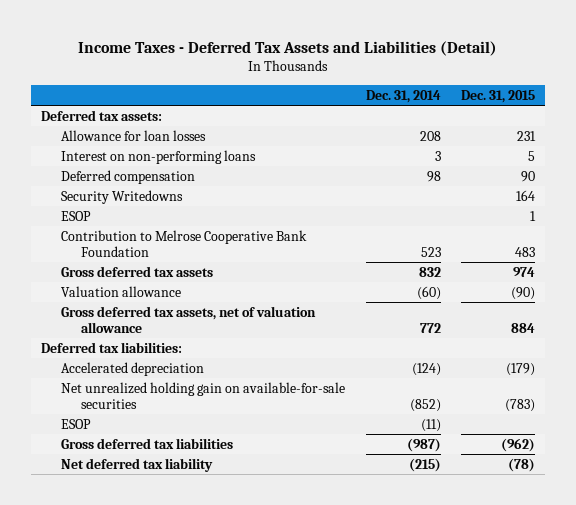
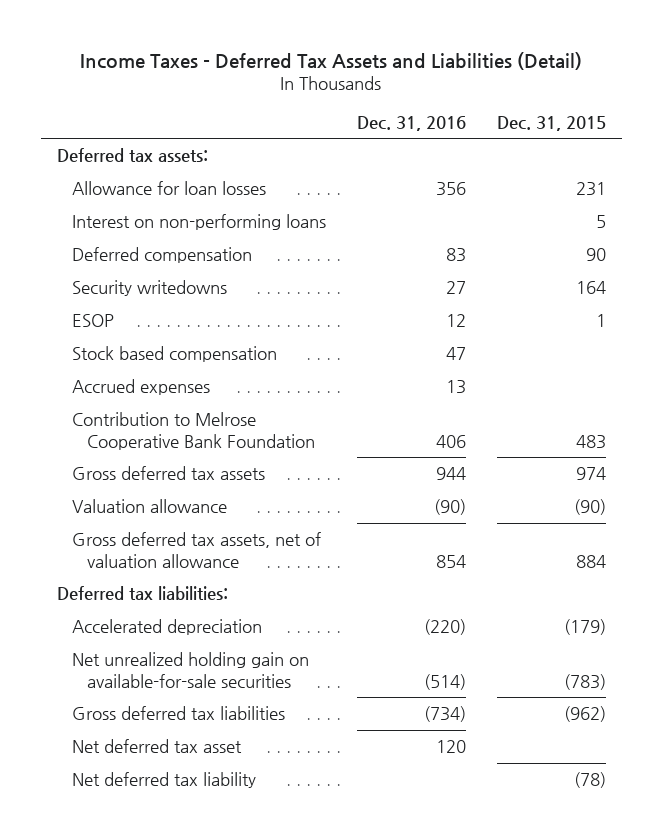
[365,90,441,104] Dec. 31, 2014 -> none
none -> [356,115,466,131] Dec. 31, 2016
[61,189,184,204] Security Writedowns -> [71,280,227,297] Security writedowns
none -> [71,346,277,363] Stock based compensation
none -> [71,379,210,396] Accrued expenses
[61,418,92,429] ESOP -> none
none -> [71,739,242,754] Net deferred tax asset

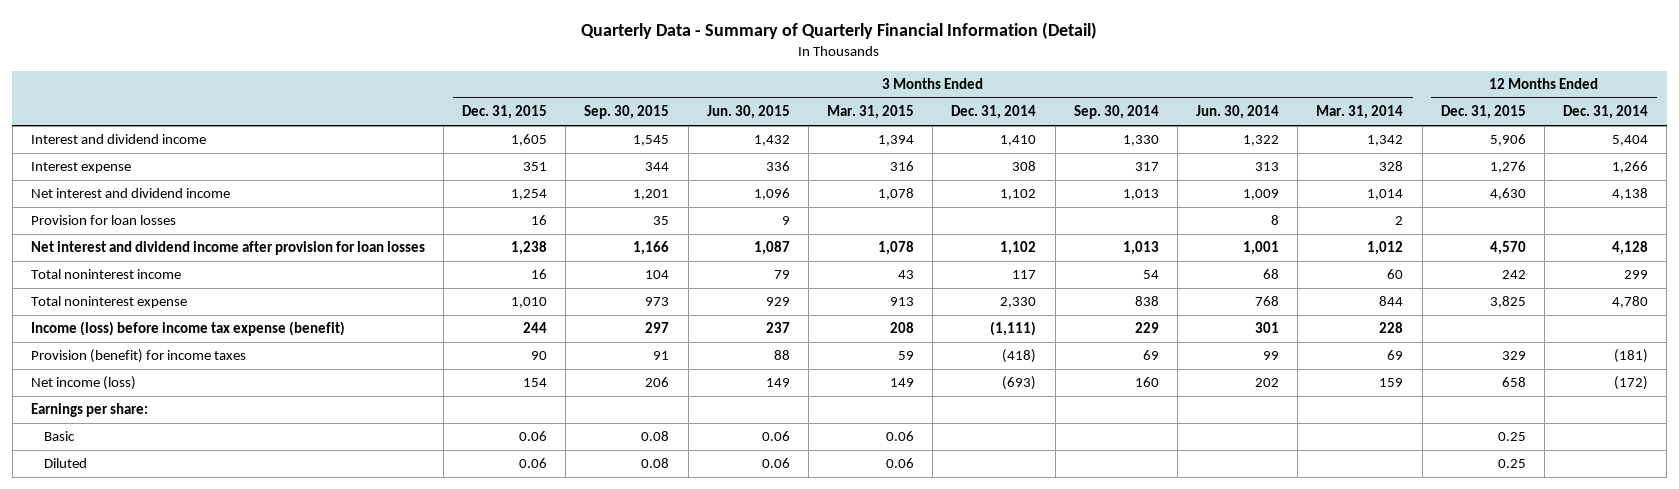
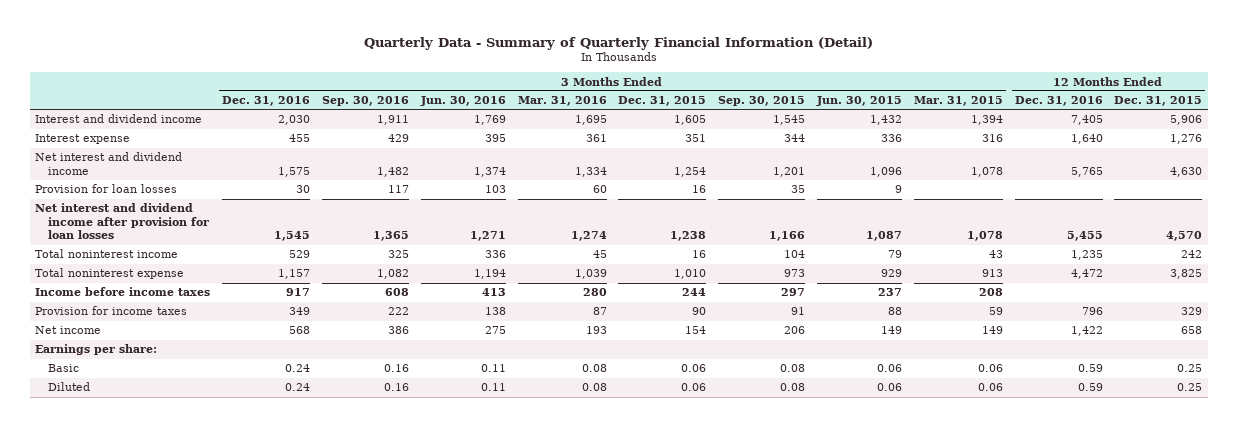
[951,105,1037,120] Dec. 31, 2014 -> none
[1073,105,1159,120] Sep. 30, 2014 -> none
[1196,105,1280,120] Jun. 30, 2014 -> none
[1316,105,1404,120] Mar. 31, 2014 -> none
[1563,105,1649,120] Dec. 31, 2014 -> none
none -> [222,96,311,107] Dec. 31, 2016
none -> [322,96,410,107] Sep. 30, 2016
none -> [419,96,506,107] Jun. 30, 2016
none -> [517,96,607,107] Mar. 31, 2016
none -> [1014,96,1103,107] Dec. 31, 2016
[30,321,345,337] Income (loss) before income tax expense (benefit) -> [35,287,211,297] Income before income taxes
[30,349,246,364] Provision (benefit) for income taxes -> [35,306,188,316] Provision for income taxes
[30,376,136,391] Net income (loss) -> [35,326,102,335] Net income

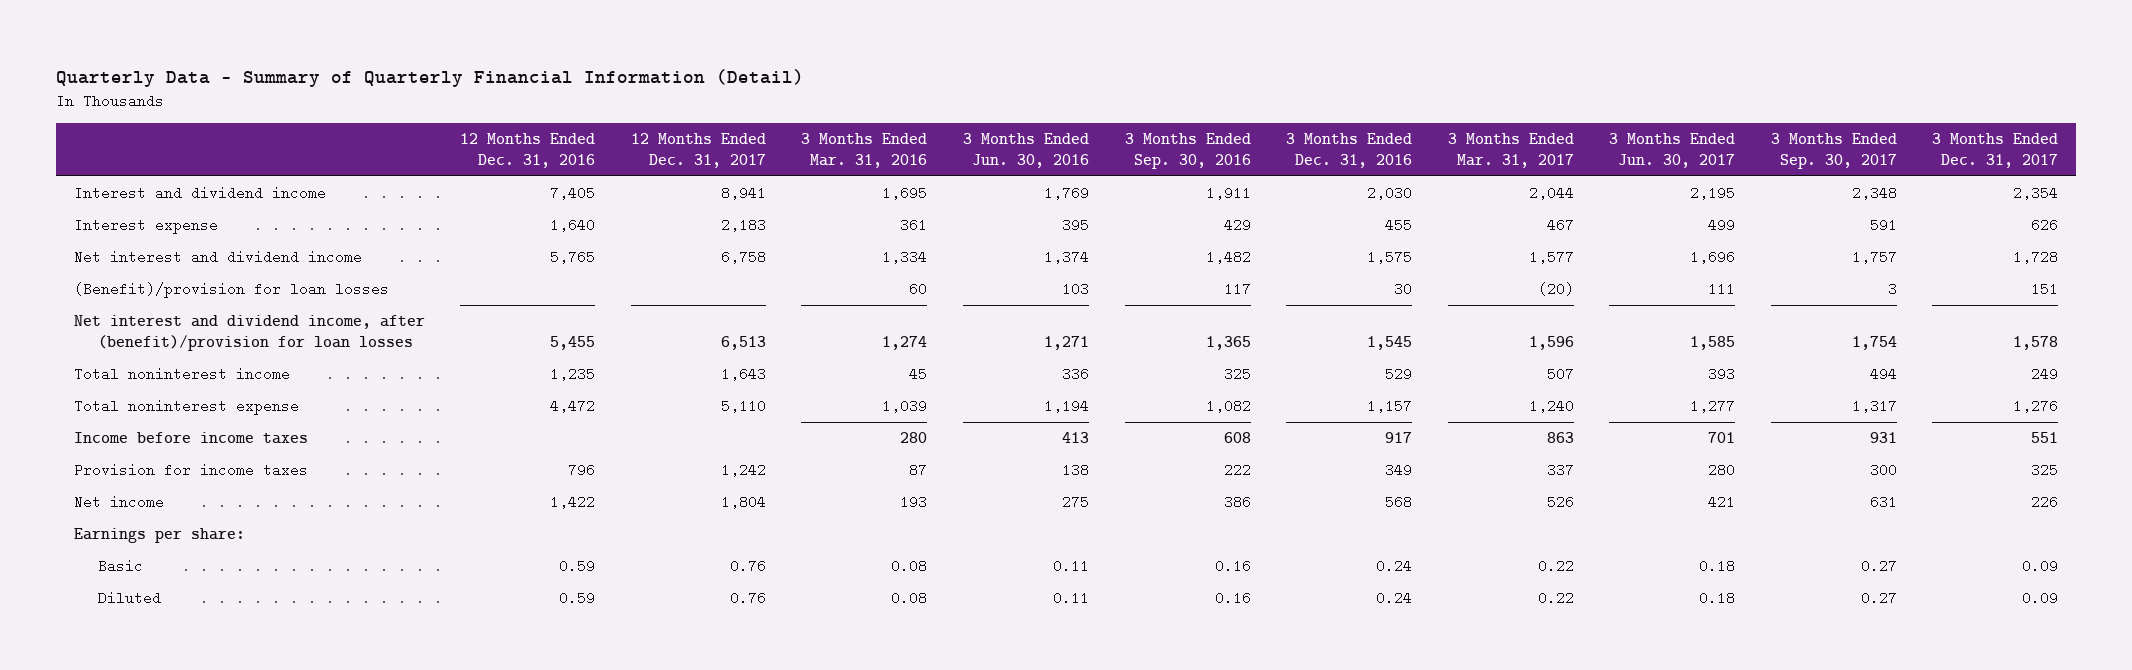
[618,96,707,107] Dec. 31, 2015 -> none
[718,96,806,107] Sep. 30, 2015 -> none
[815,96,902,107] Jun. 30, 2015 -> none
[913,96,1003,107] Mar. 31, 2015 -> none
[1114,96,1203,107] Dec. 31, 2015 -> none
none -> [630,133,766,169] 12 Months Ended Dec. 31, 2017
none -> [1447,133,1574,169] 3 Months Ended Mar. 31, 2017
none -> [1609,133,1736,169] 3 Months Ended Jun. 30, 2017
none -> [1770,133,1897,170] 3 Months Ended Sep. 30, 2017
none -> [1932,133,2059,169] 3 Months Ended Dec. 31, 2017
[35,184,178,194] Provision for loan losses -> [73,282,389,299] (Benefit)/provision for loan losses
[35,203,209,240] Net interest and dividend income after provision for loan losses -> [73,315,425,352] Net interest and dividend income, after (benefit)/provision for loan losses

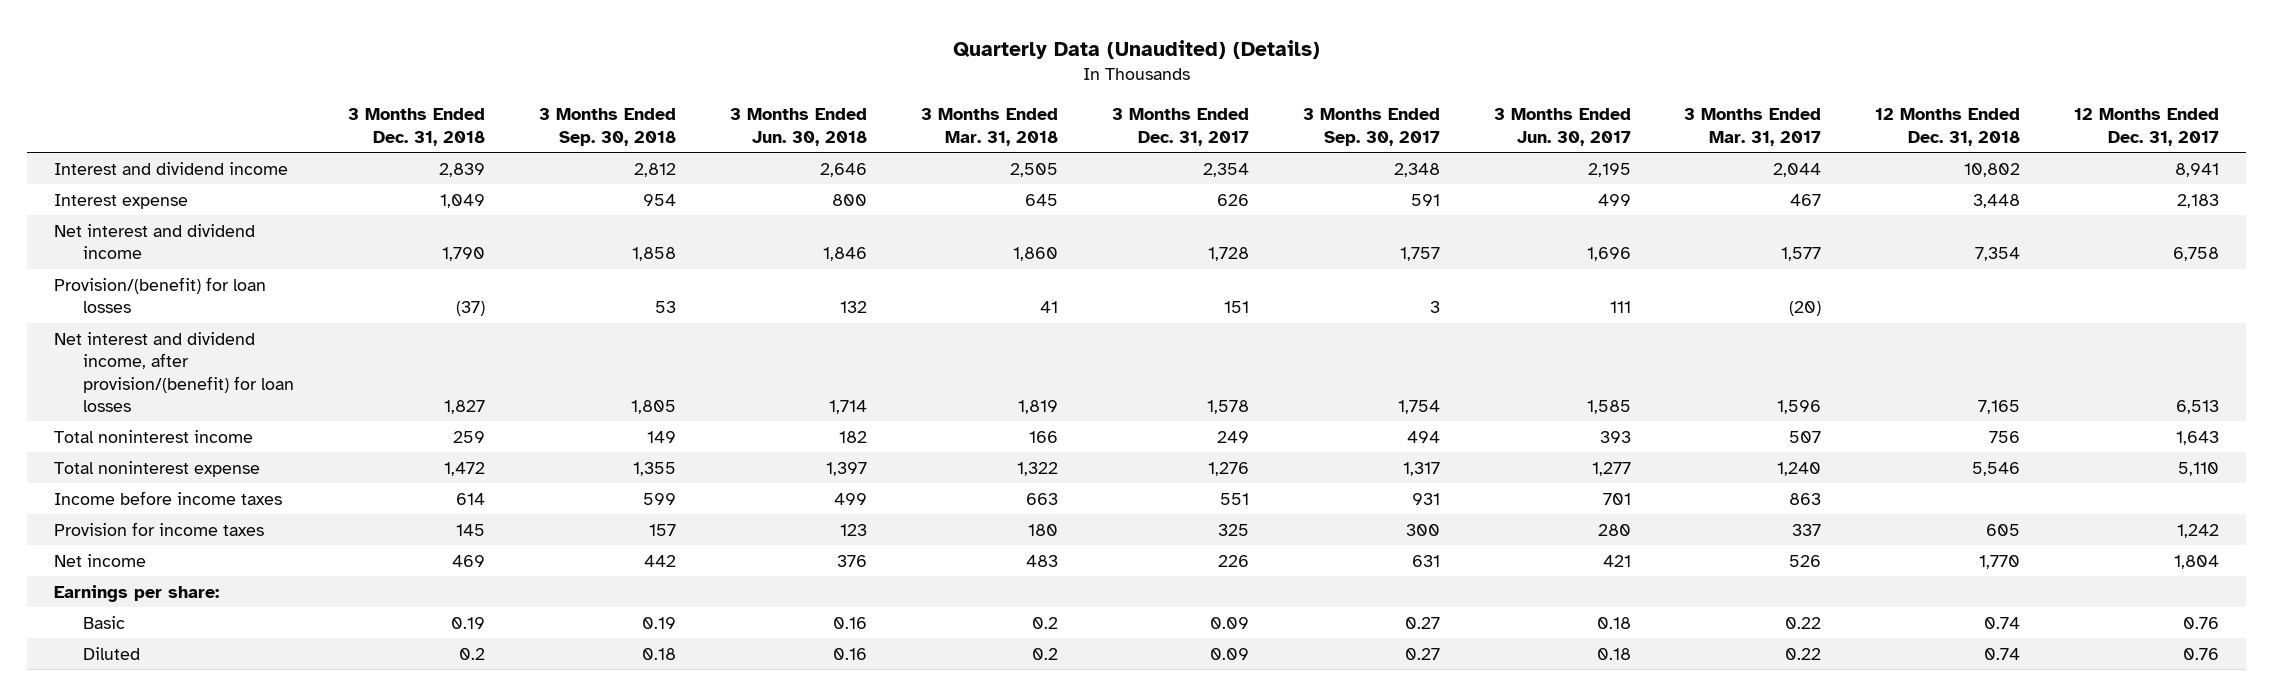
[55,68,804,87] Quarterly Data - Summary of Quarterly Financial Information (Detail) -> [952,39,1320,59] Quarterly Data (Unaudited) (Details)
[460,133,596,169] 12 Months Ended Dec. 31, 2016 -> none
[801,133,928,169] 3 Months Ended Mar. 31, 2016 -> none
[962,133,1089,169] 3 Months Ended Jun. 30, 2016 -> none
[1124,133,1251,170] 3 Months Ended Sep. 30, 2016 -> none
[1286,133,1413,169] 3 Months Ended Dec. 31, 2016 -> none
none -> [348,108,486,146] 3 Months Ended Dec. 31, 2018
none -> [538,108,676,146] 3 Months Ended Sep. 30, 2018
none -> [729,108,867,146] 3 Months Ended Jun. 30, 2018
none -> [920,108,1058,146] 3 Months Ended Mar. 31, 2018
none -> [1875,108,2021,146] 12 Months Ended Dec. 31, 2018
[73,282,389,299] (Benefit)/provision for loan losses -> [54,276,267,314] Provision/(benefit) for loan losses
[73,315,425,352] Net interest and dividend income, after (benefit)/provision for loan losses -> [54,331,295,412] Net interest and dividend income, after provision/(benefit) for loan losses

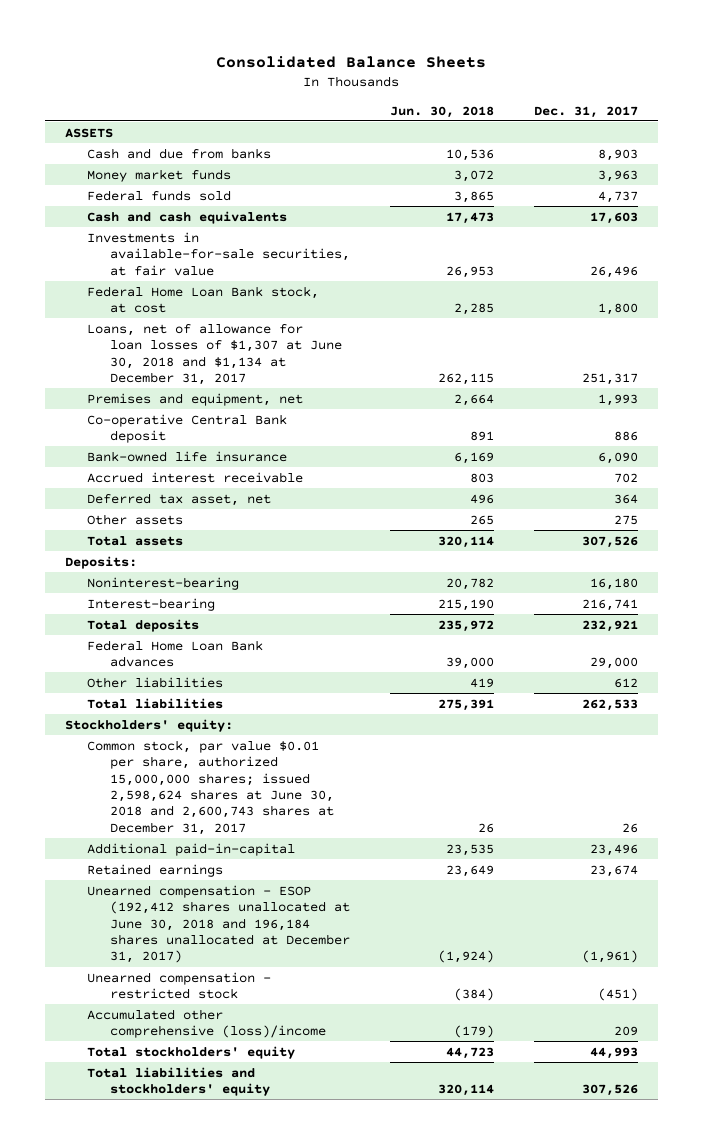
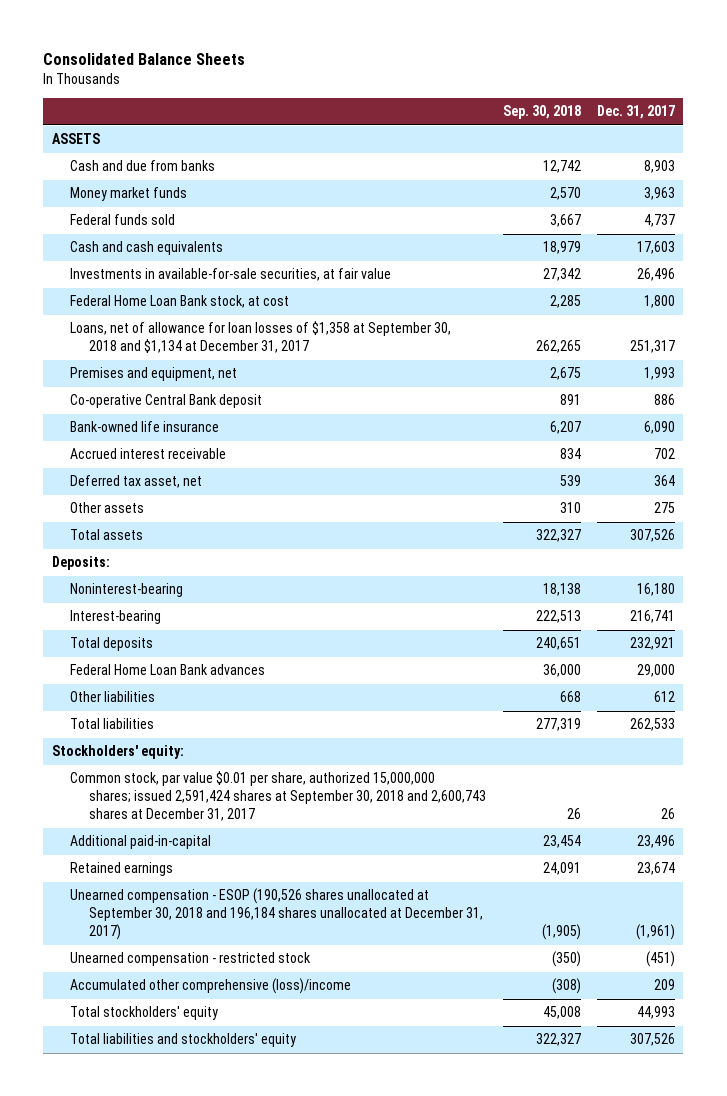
[389,105,494,118] Jun. 30, 2018 -> none
none -> [502,105,581,120] Sep. 30, 2018
[87,323,342,385] Loans, net of allowance for loan losses of $1,307 at June 30, 2018 and $1,134 at December 31, 2017 -> [70,321,452,354] Loans, net of allowance for loan losses of $1,358 at September 30, 2018 and $1,134 at December 31, 2017
[87,739,334,835] Common stock, par value $0.01 per share, authorized 15,000,000 shares; issued 2,598,624 shares at June 30, 2018 and 2,600,743 shares at December 31, 2017 -> [70,771,487,822] Common stock, par value $0.01 per share, authorized 15,000,000 shares; issued 2,591,424 shares at September 30, 2018 and 2,600,743 shares at December 31, 2017
[87,884,350,964] Unearned compensation - ESOP (192,412 shares unallocated at June 30, 2018 and 196,184 shares unallocated at December 31, 2017) -> [70,888,484,941] Unearned compensation - ESOP (190,526 shares unallocated at September 30, 2018 and 196,184 shares unallocated at December 31, 2017)

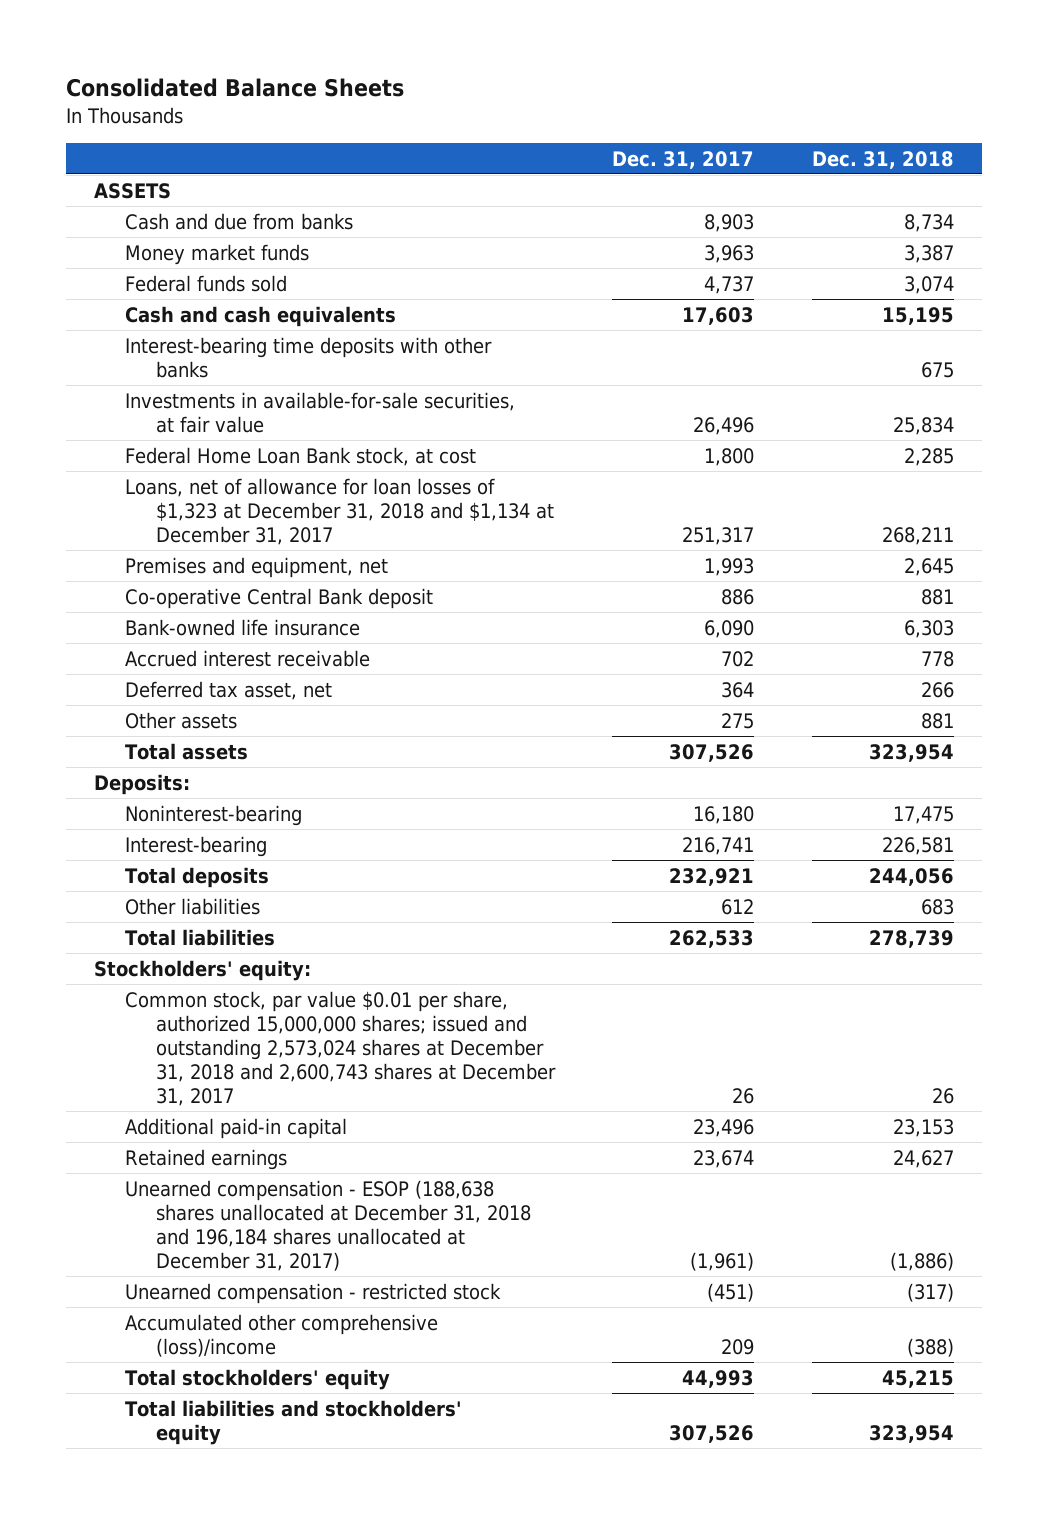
[502,105,581,120] Sep. 30, 2018 -> none
none -> [811,150,954,169] Dec. 31, 2018
none -> [125,336,493,378] Interest-bearing time deposits with other banks
[70,321,452,354] Loans, net of allowance for loan losses of $1,358 at September 30, 2018 and $1,134 at December 31, 2017 -> [125,477,555,545] Loans, net of allowance for loan losses of $1,323 at December 31, 2018 and $1,134 at December 31, 2017
[70,664,266,676] Federal Home Loan Bank advances -> none
[70,771,487,822] Common stock, par value $0.01 per share, authorized 15,000,000 shares; issued 2,591,424 shares at September 30, 2018 and 2,600,743 shares at December 31, 2017 -> [125,990,557,1107] Common stock, par value $0.01 per share, authorized 15,000,000 shares; issued and outstanding 2,573,024 shares at December 31, 2018 and 2,600,743 shares at December 31, 2017
[70,835,212,850] Additional paid-in-capital -> [125,1117,348,1139] Additional paid-in capital
[70,888,484,941] Unearned compensation - ESOP (190,526 shares unallocated at September 30, 2018 and 196,184 shares unallocated at December 31, 2017) -> [125,1179,532,1272] Unearned compensation - ESOP (188,638 shares unallocated at December 31, 2018 and 196,184 shares unallocated at December 31, 2017)

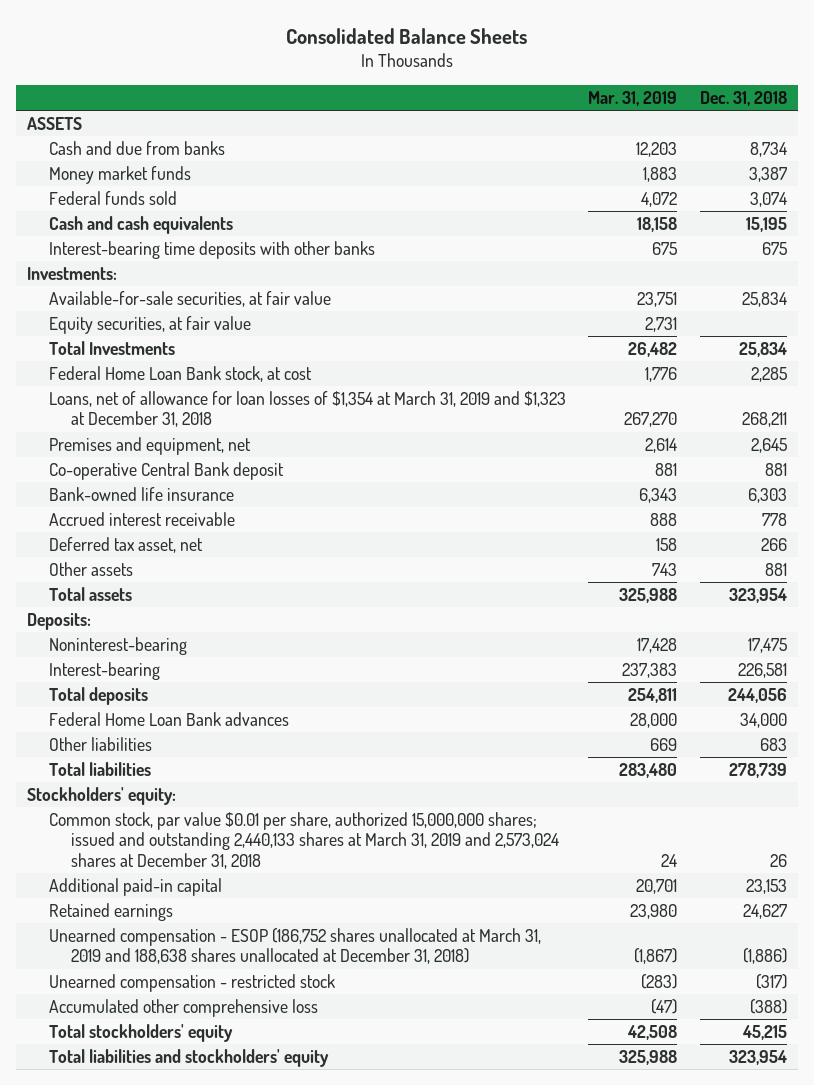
[612,150,755,169] Dec. 31, 2017 -> none
none -> [588,90,678,106] Mar. 31, 2019
none -> [27,266,118,280] Investments:
[125,391,516,433] Investments in available-for-sale securities, at fair value -> [49,290,332,307] Available-for-sale securities, at fair value
none -> [49,315,252,334] Equity securities, at fair value
none -> [49,340,176,355] Total Investments
[125,477,555,545] Loans, net of allowance for loan losses of $1,323 at December 31, 2018 and $1,134 at December 31, 2017 -> [49,390,567,428] Loans, net of allowance for loan losses of $1,354 at March 31, 2019 and $1,323 at December 31, 2018
none -> [49,711,290,726] Federal Home Loan Bank advances
[125,990,557,1107] Common stock, par value $0.01 per share, authorized 15,000,000 shares; issued and outstanding 2,573,024 shares at December 31, 2018 and 2,600,743 shares at December 31, 2017 -> [49,811,560,869] Common stock, par value $0.01 per share, authorized 15,000,000 shares; issued and outstanding 2,440,133 shares at March 31, 2019 and 2,573,024 shares at December 31, 2018
[125,1179,532,1272] Unearned compensation - ESOP (188,638 shares unallocated at December 31, 2018 and 196,184 shares unallocated at December 31, 2017) -> [49,927,542,965] Unearned compensation - ESOP (186,752 shares unallocated at March 31, 2019 and 188,638 shares unallocated at December 31, 2018)
[125,1313,439,1357] Accumulated other comprehensive (loss)/income -> [49,998,319,1017] Accumulated other comprehensive loss

